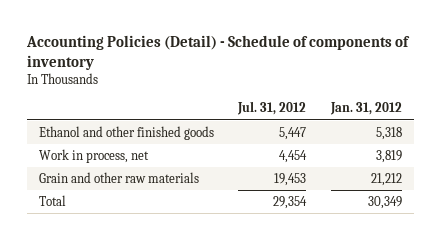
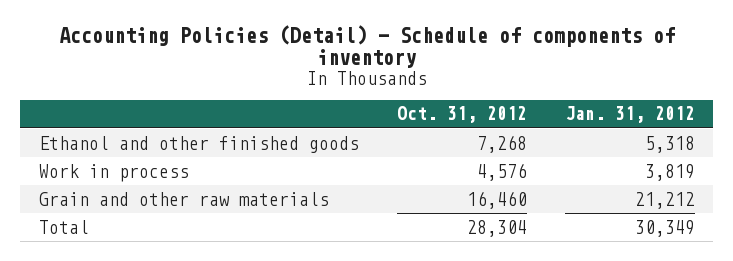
[237,101,307,116] Jul. 31, 2012 -> none
none -> [396,106,527,124] Oct. 31, 2012
[38,148,149,163] Work in process, net -> [38,163,189,182] Work in process

